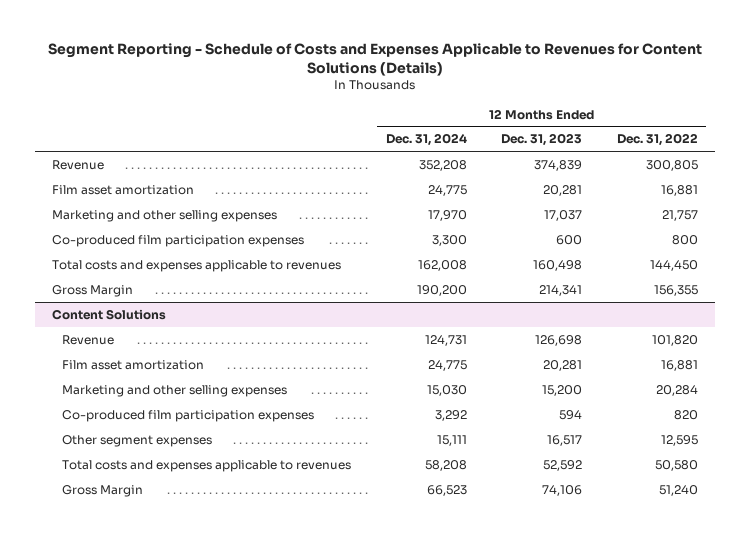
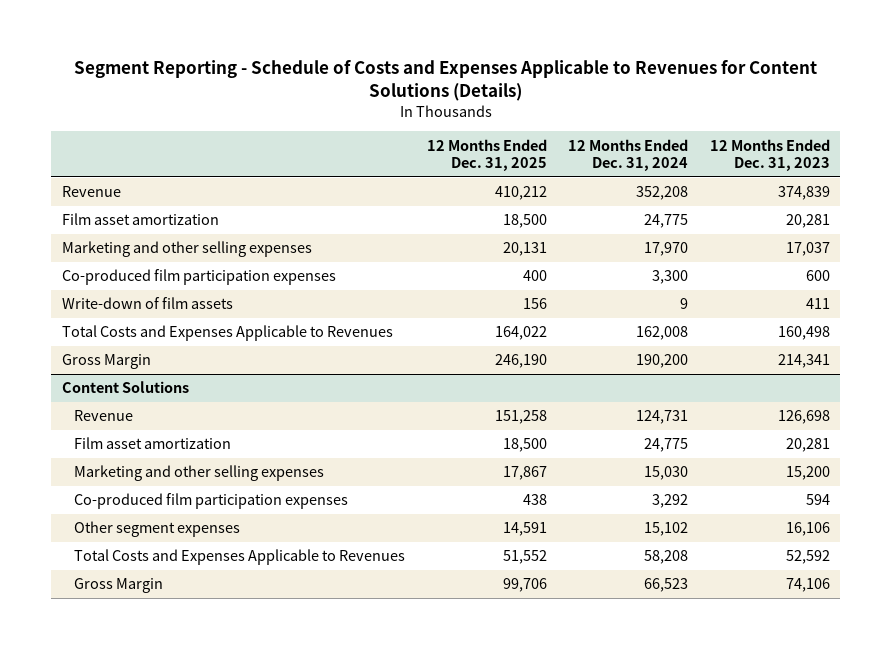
[616,133,698,147] Dec. 31, 2022 -> none
none -> [426,138,547,171] 12 Months Ended Dec. 31, 2025
none -> [61,297,233,310] Write-down of film assets
[52,259,342,272] Total costs and expenses applicable to revenues -> [61,325,393,342] Total Costs and Expenses Applicable to Revenues
[436,434,467,446] 15,111 -> [644,522,689,537] 15,102
[547,434,583,446] 16,517 -> [785,522,830,537] 16,106
[62,459,352,472] Total costs and expenses applicable to revenues -> [74,549,406,566] Total Costs and Expenses Applicable to Revenues

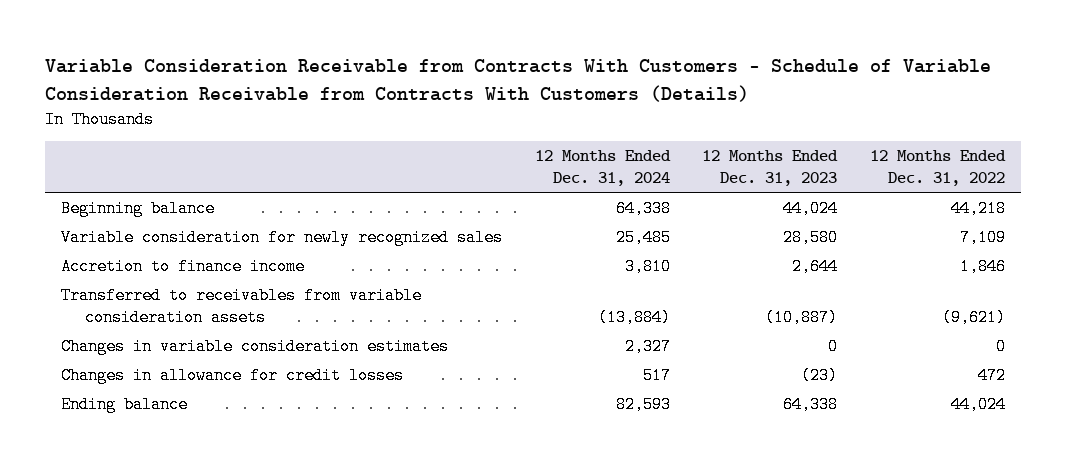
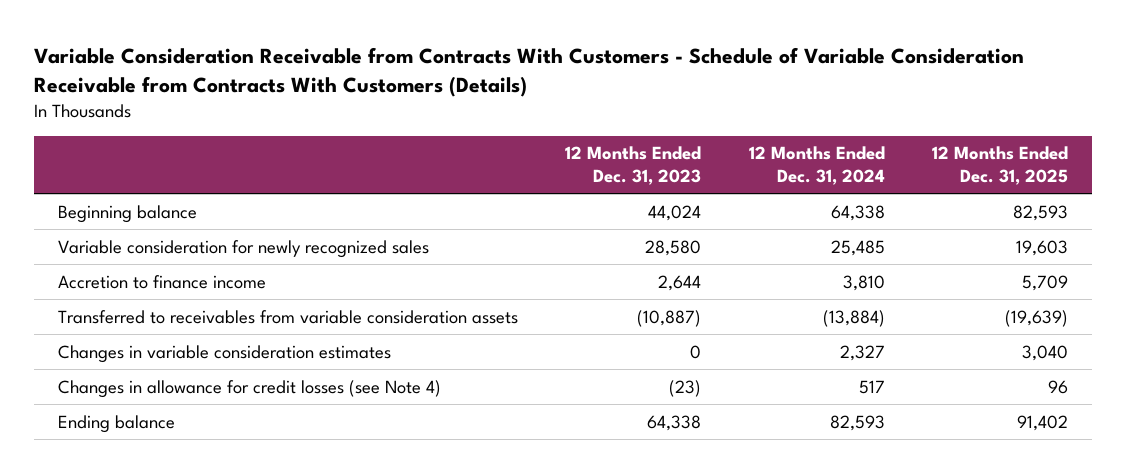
[869,150,1006,187] 12 Months Ended Dec. 31, 2022 -> none
none -> [932,146,1069,185] 12 Months Ended Dec. 31, 2025
[61,366,405,384] Changes in allowance for credit losses -> [57,379,441,398] Changes in allowance for credit losses (see Note 4)

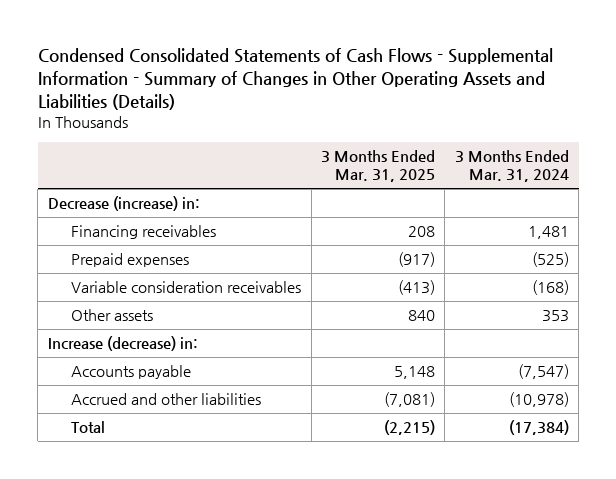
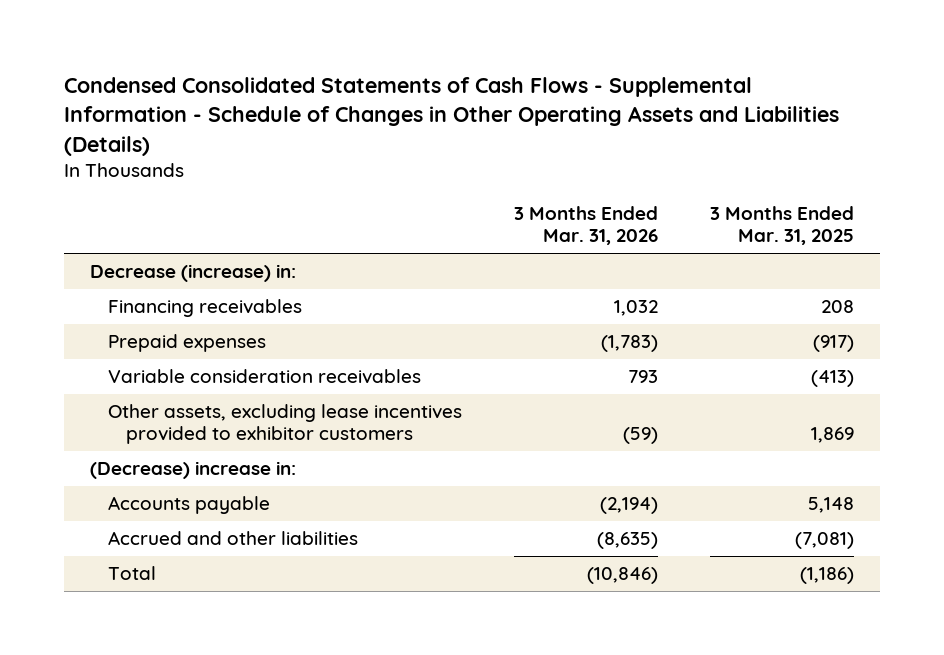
[37,47,553,111] Condensed Consolidated Statements of Cash Flows - Supplemental Information - Summary of Changes in Other Operating Assets and Liabilities (Details) -> [63,77,839,156] Condensed Consolidated Statements of Cash Flows - Supplemental Information - Schedule of Changes in Other Operating Assets and Liabilities (Details)
[454,150,569,183] 3 Months Ended Mar. 31, 2024 -> none
none -> [513,206,658,246] 3 Months Ended Mar. 31, 2026
[71,309,154,322] Other assets -> [108,404,463,445] Other assets, excluding lease incentives provided to exhibitor customers
[408,310,436,322] 840 -> [810,427,854,444] 1,869
[47,336,198,352] Increase (decrease) in: -> [89,461,296,480] (Decrease) increase in:
[384,420,436,436] (2,215) -> [799,567,854,585] (1,186)

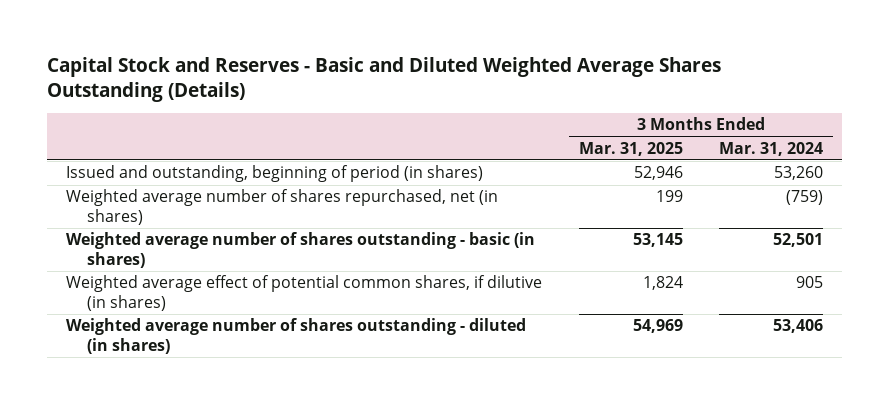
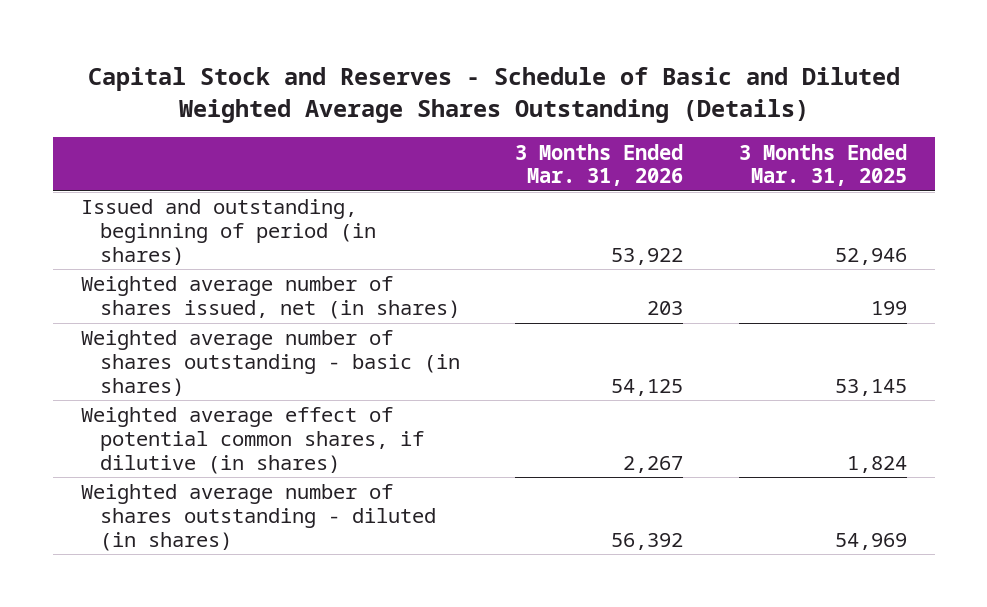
[47,56,722,102] Capital Stock and Reserves - Basic and Diluted Weighted Average Shares Outstanding (Details) -> [87,66,900,123] Capital Stock and Reserves - Schedule of Basic and Diluted Weighted Average Shares Outstanding (Details)
[719,141,824,156] Mar. 31, 2024 -> none
none -> [515,143,684,187] 3 Months Ended Mar. 31, 2026
[65,189,498,225] Weighted average number of shares repurchased, net (in shares) -> [80,276,460,320] Weighted average number of shares issued, net (in shares)

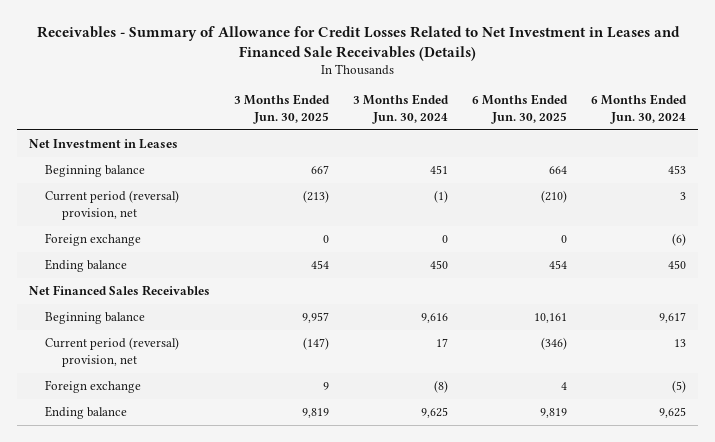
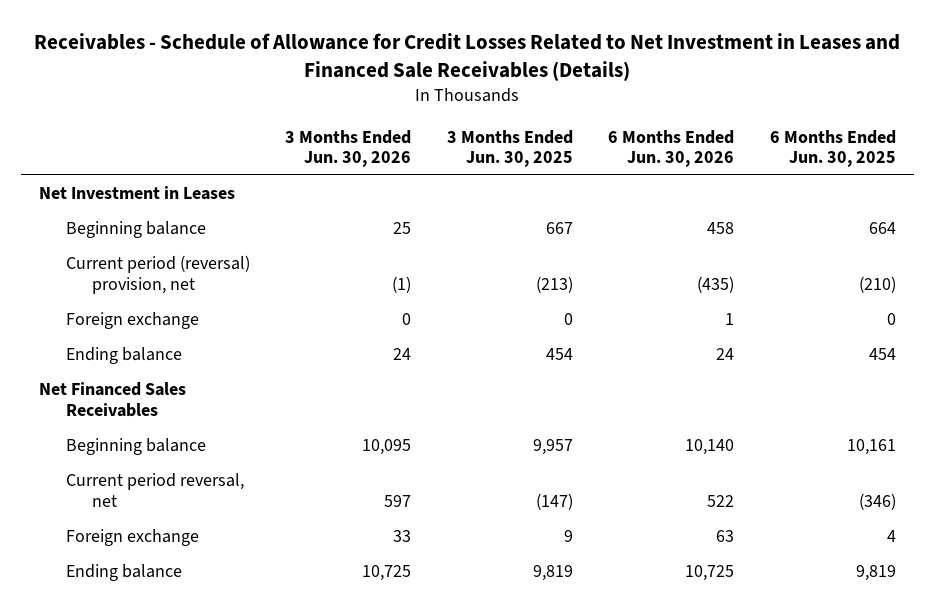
[36,25,680,61] Receivables - Summary of Allowance for Credit Losses Related to Net Investment in Leases and Financed Sale Receivables (Details) -> [34,32,901,81] Receivables - Schedule of Allowance for Credit Losses Related to Net Investment in Leases and Financed Sale Receivables (Details)
[353,94,450,124] 3 Months Ended Jun. 30, 2024 -> none
[591,94,688,124] 6 Months Ended Jun. 30, 2024 -> none
none -> [285,129,412,168] 3 Months Ended Jun. 30, 2026
none -> [608,129,735,168] 6 Months Ended Jun. 30, 2026
[45,337,180,367] Current period (reversal) provision, net -> [65,473,244,508] Current period reversal, net

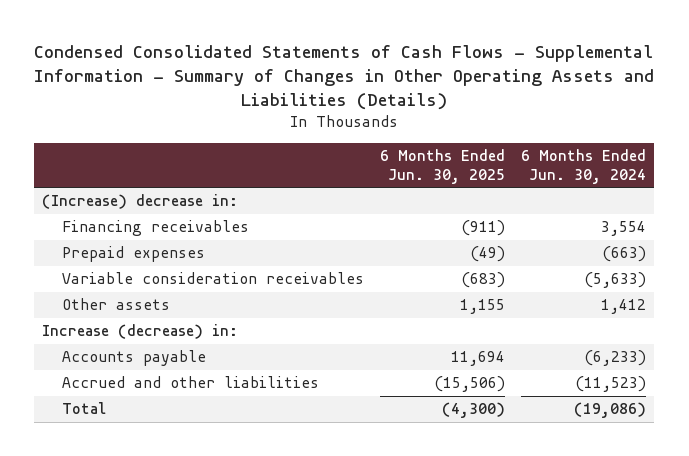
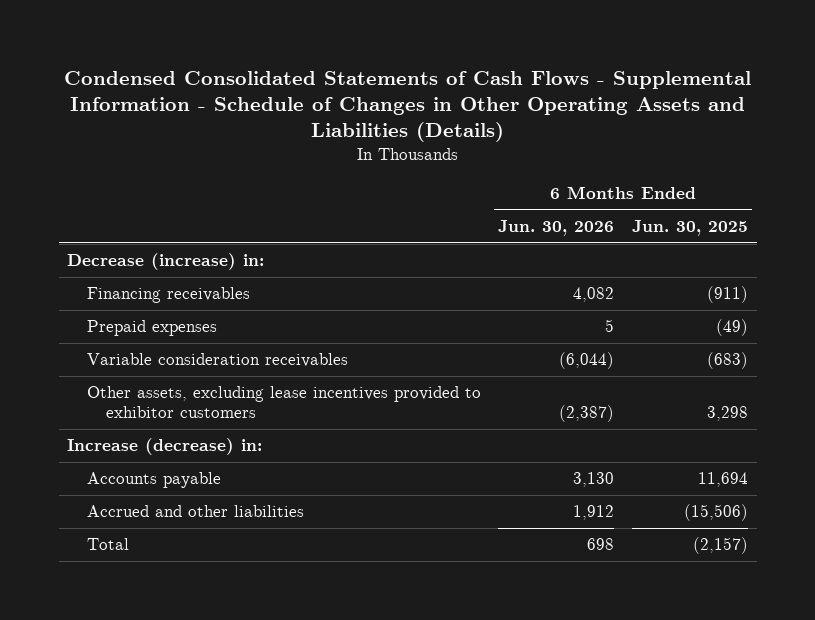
[34,45,655,111] Condensed Consolidated Statements of Cash Flows - Supplemental Information - Summary of Changes in Other Operating Assets and Liabilities (Details) -> [63,70,751,143] Condensed Consolidated Statements of Cash Flows - Supplemental Information - Schedule of Changes in Other Operating Assets and Liabilities (Details)
[521,149,647,184] 6 Months Ended Jun. 30, 2024 -> none
none -> [498,220,615,237] Jun. 30, 2026
[42,194,239,210] (Increase) decrease in: -> [67,253,265,271] Decrease (increase) in:
[61,298,170,311] Other assets -> [86,386,481,419] Other assets, excluding lease incentives provided to exhibitor customers
[459,299,505,315] 1,155 -> [706,406,748,422] 3,298
[441,402,505,419] (4,300) -> [692,537,748,555] (2,157)

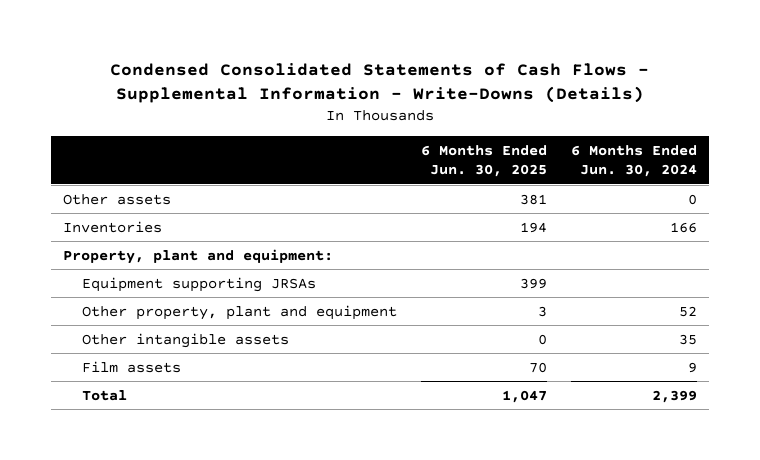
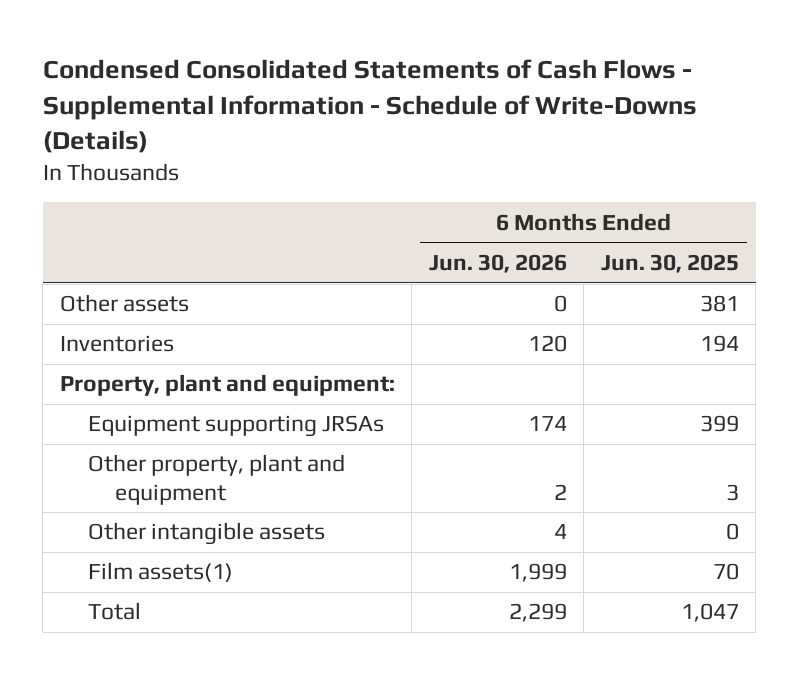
[109,63,649,104] Condensed Consolidated Statements of Cash Flows - Supplemental Information - Write-Downs (Details) -> [42,59,697,153] Condensed Consolidated Statements of Cash Flows - Supplemental Information - Schedule of Write-Downs (Details)
[571,144,698,178] 6 Months Ended Jun. 30, 2024 -> none
none -> [428,253,567,273] Jun. 30, 2026
[82,360,182,373] Film assets -> [87,562,233,583] Film assets(1)

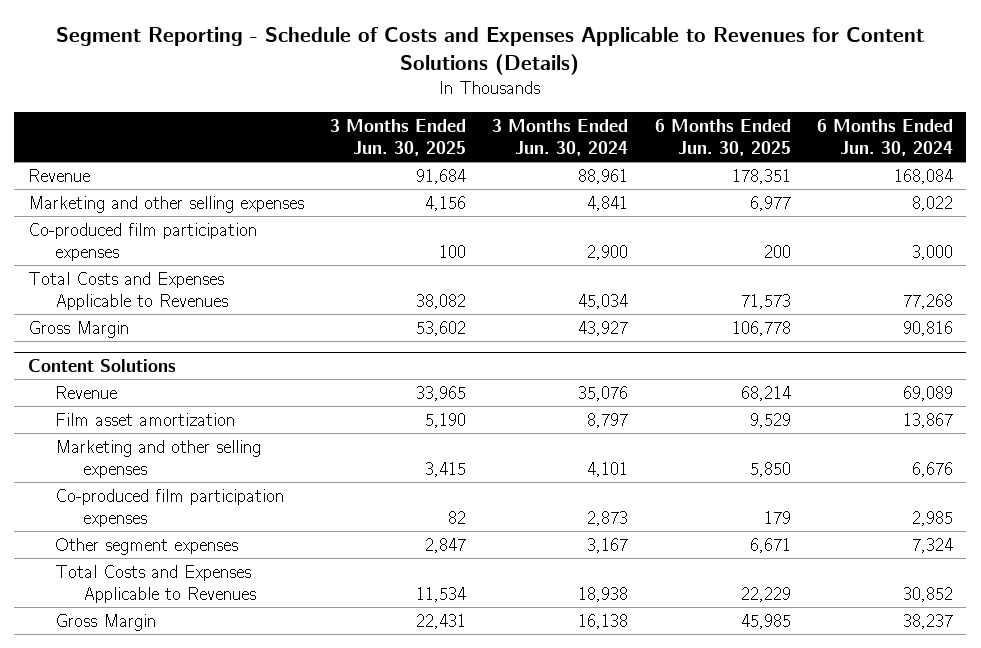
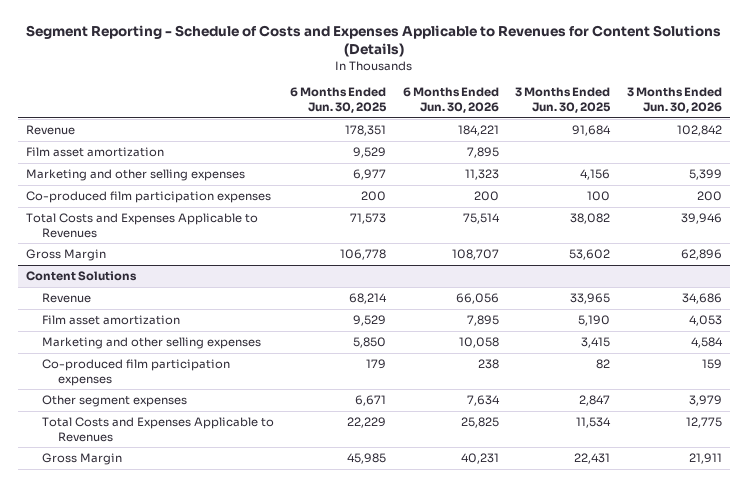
[492,118,629,156] 3 Months Ended Jun. 30, 2024 -> none
[817,118,954,156] 6 Months Ended Jun. 30, 2024 -> none
none -> [402,87,499,113] 6 Months Ended Jun. 30, 2026
none -> [626,87,722,113] 3 Months Ended Jun. 30, 2026
none -> [25,147,164,158] Film asset amortization

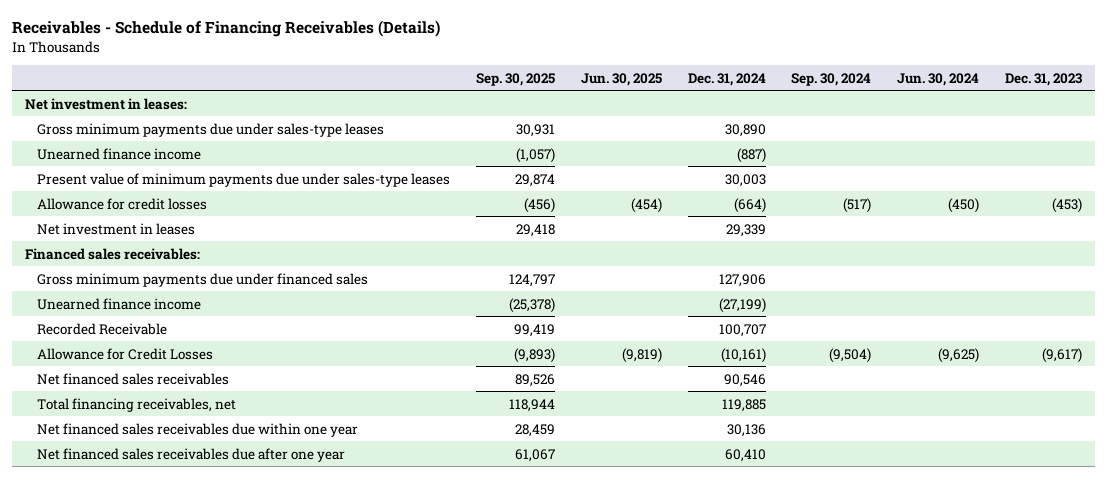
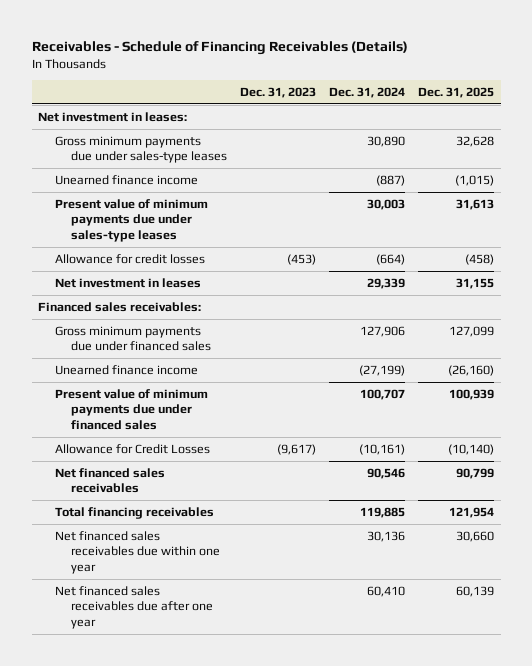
[475,72,555,86] Sep. 30, 2025 -> none
[580,72,662,86] Jun. 30, 2025 -> none
[791,72,872,86] Sep. 30, 2024 -> none
[897,72,980,86] Jun. 30, 2024 -> none
none -> [418,86,495,98] Dec. 31, 2025
[36,322,167,335] Recorded Receivable -> [54,388,208,430] Present value of minimum payments due under financed sales
[36,397,236,412] Total financing receivables, net -> [54,506,214,519] Total financing receivables

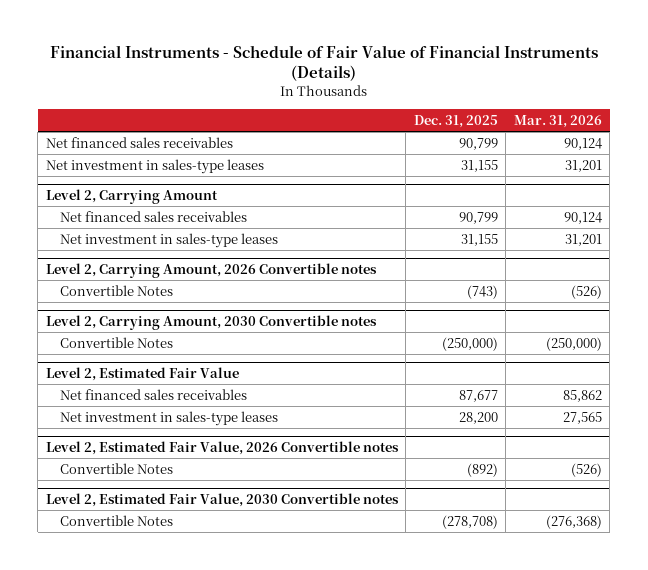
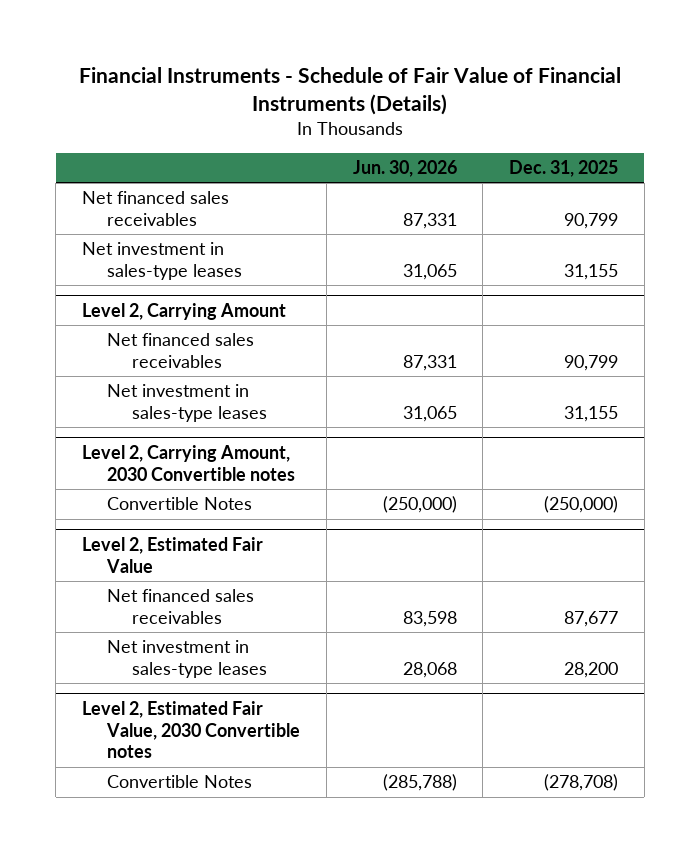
[513,114,602,128] Mar. 31, 2026 -> none
none -> [352,159,457,177] Jun. 30, 2026
[45,262,377,278] Level 2, Carrying Amount, 2026 Convertible notes -> none
[59,284,173,296] Convertible Notes -> none
[45,440,399,455] Level 2, Estimated Fair Value, 2026 Convertible notes -> none
[59,462,173,474] Convertible Notes -> none

